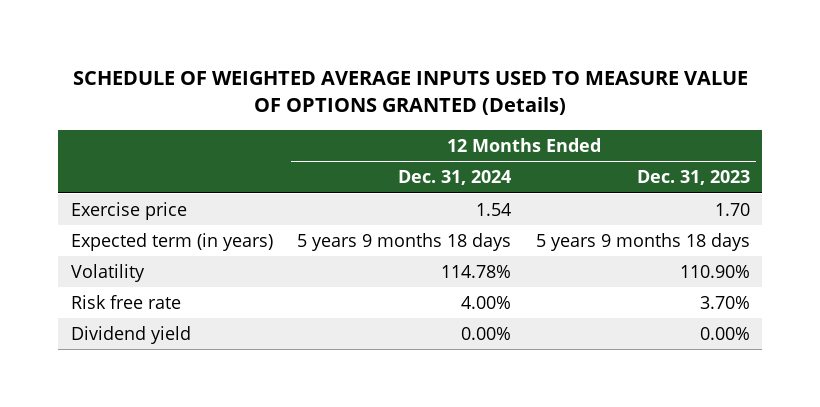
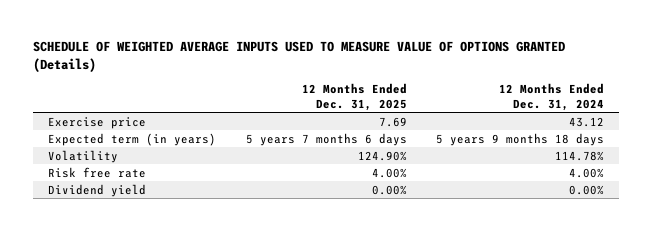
[636,170,750,186] Dec. 31, 2023 -> none
none -> [301,83,407,111] 12 Months Ended Dec. 31, 2025
[476,202,512,216] 1.54 -> [569,116,605,127] 43.12

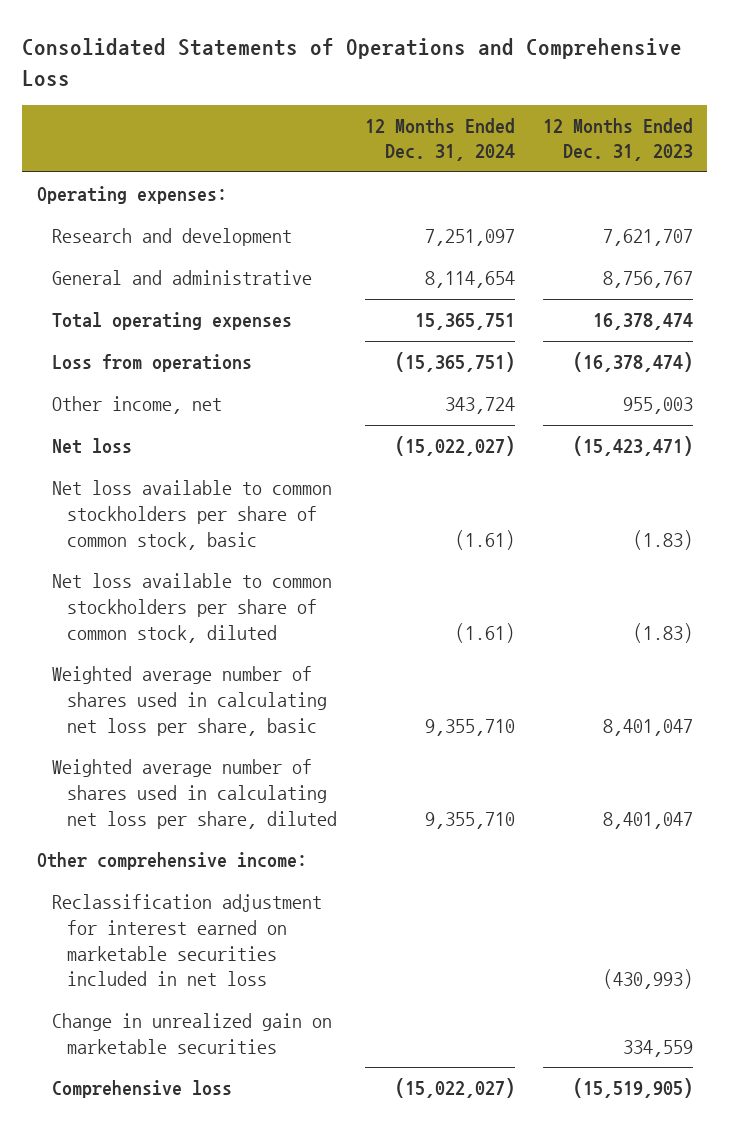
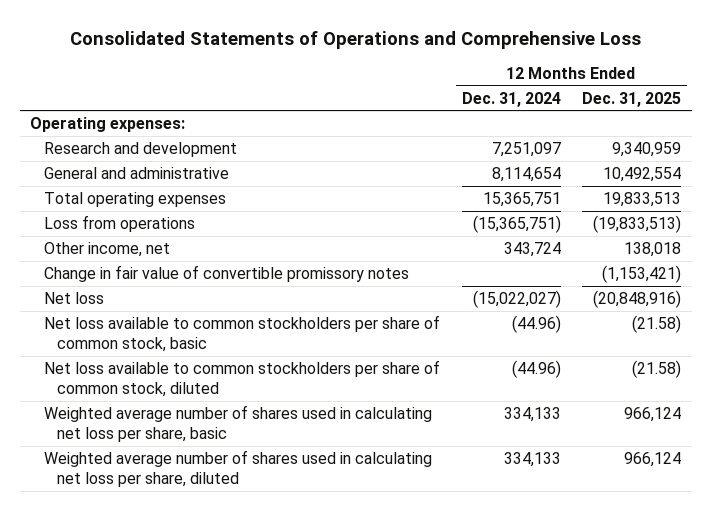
[543,117,694,162] 12 Months Ended Dec. 31, 2023 -> none
none -> [582,91,682,107] Dec. 31, 2025
none -> [43,265,409,283] Change in fair value of convertible promissory notes
[36,852,307,871] Other comprehensive income: -> none
[51,894,322,987] Reclassification adjustment for interest earned on marketable securities included in net loss -> none
[51,1013,332,1054] Change in unrealized gain on marketable securities -> none
[51,1080,232,1099] Comprehensive loss -> none
[455,529,516,550] (1.61) -> [511,315,561,334] (44.96)
[455,622,516,643] (1.61) -> [511,360,561,379] (44.96)
[425,718,516,736] 9,355,710 -> [503,407,561,423] 334,133
[425,811,516,829] 9,355,710 -> [503,452,561,468] 334,133

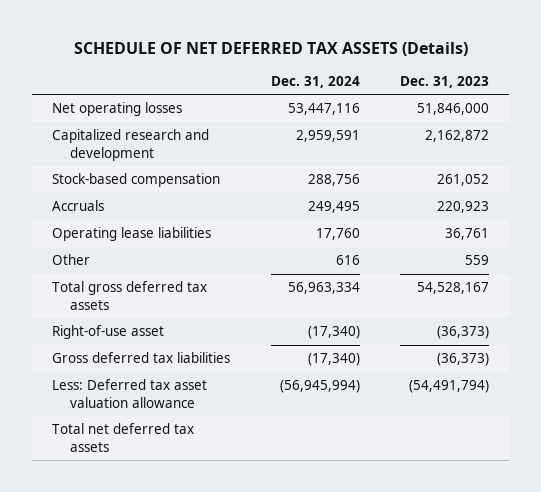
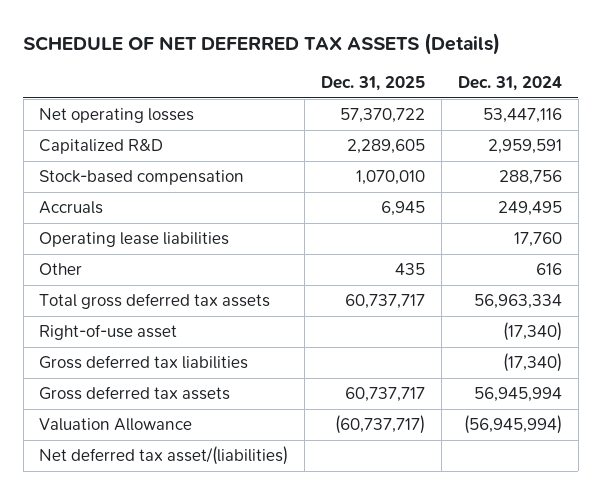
[399,75,489,88] Dec. 31, 2023 -> none
none -> [321,76,426,92] Dec. 31, 2025
[52,129,210,161] Capitalized research and development -> [39,138,164,155] Capitalized R&D
[52,379,208,408] Less: Deferred tax asset valuation allowance -> [39,386,231,401] Gross deferred tax assets
[279,380,360,394] (56,945,994) -> [473,387,562,403] 56,945,994
none -> [39,418,193,432] Valuation Allowance
[52,423,195,452] Total net deferred tax assets -> [39,446,289,466] Net deferred tax asset/(liabilities)

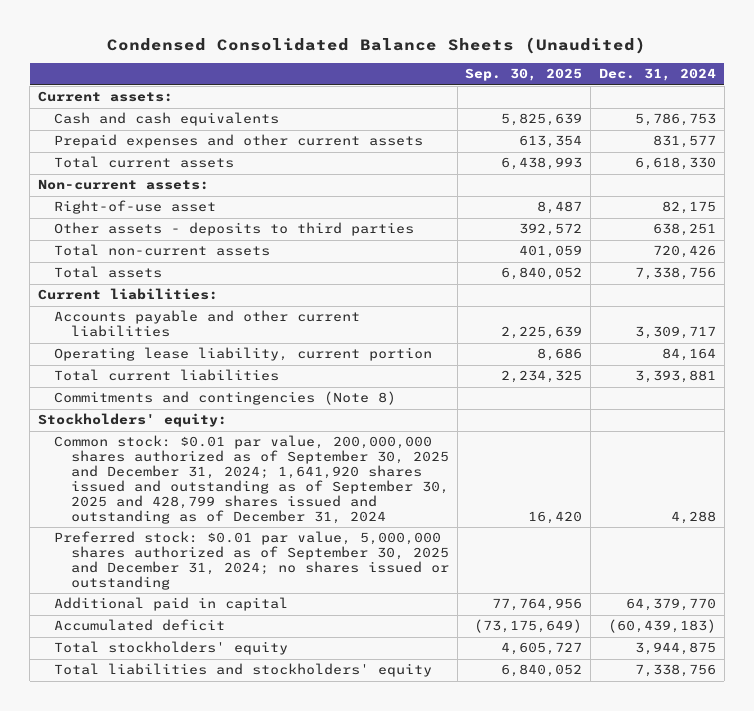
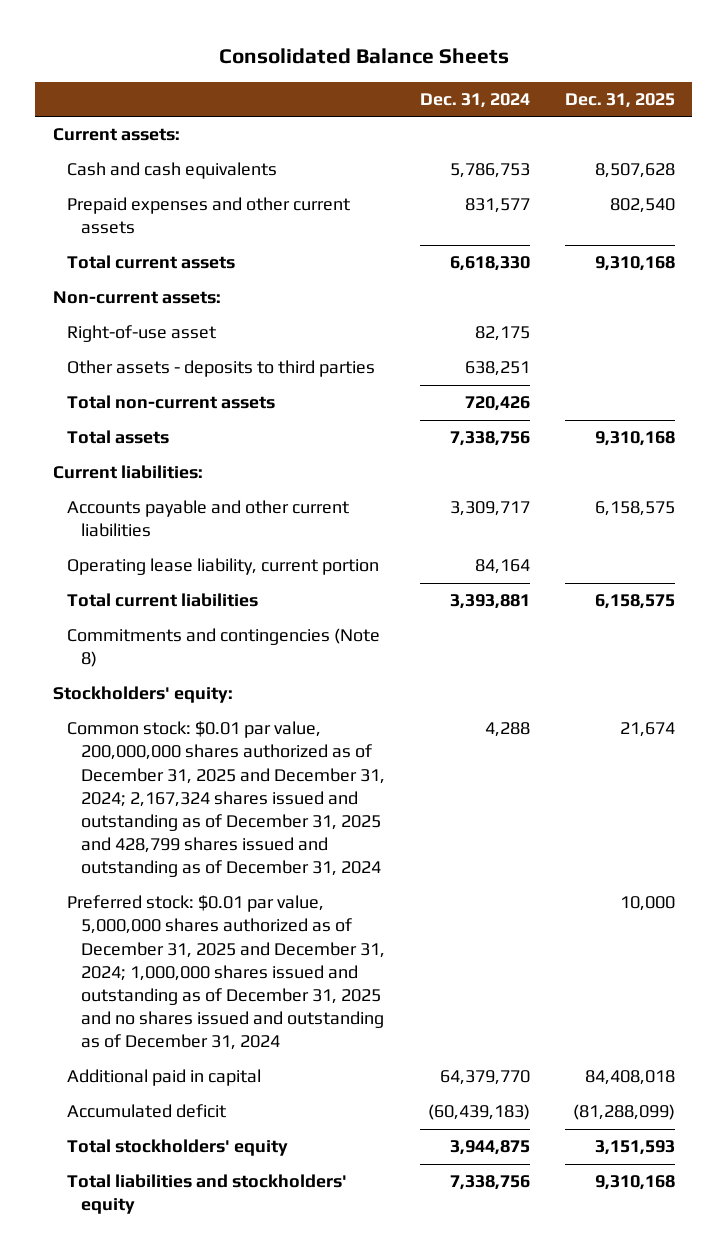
[107,36,647,54] Condensed Consolidated Balance Sheets (Unaudited) -> [218,48,509,65] Consolidated Balance Sheets
[465,68,583,82] Sep. 30, 2025 -> none
none -> [564,92,675,108] Dec. 31, 2025
[54,435,449,525] Common stock: $0.01 par value, 200,000,000 shares authorized as of September 30, 2025 and December 31, 2024; 1,641,920 shares issued and outstanding as of September 30, 2025 and 428,799 shares issued and outstanding as of December 31, 2024 -> [66,721,386,878] Common stock: $0.01 par value, 200,000,000 shares authorized as of December 31, 2025 and December 31, 2024; 2,167,324 shares issued and outstanding as of December 31, 2025 and 428,799 shares issued and outstanding as of December 31, 2024
[54,531,449,591] Preferred stock: $0.01 par value, 5,000,000 shares authorized as of September 30, 2025 and December 31, 2024; no shares issued or outstanding -> [66,895,386,1051] Preferred stock: $0.01 par value, 5,000,000 shares authorized as of December 31, 2025 and December 31, 2024; 1,000,000 shares issued and outstanding as of December 31, 2025 and no shares issued and outstanding as of December 31, 2024

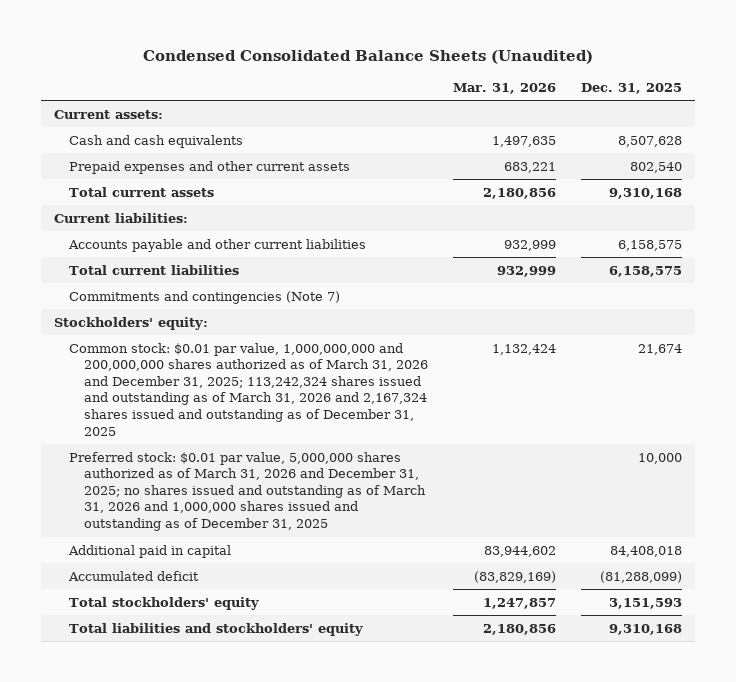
[218,48,509,65] Consolidated Balance Sheets -> [142,50,593,65] Condensed Consolidated Balance Sheets (Unaudited)
[419,92,530,108] Dec. 31, 2024 -> none
none -> [453,82,557,94] Mar. 31, 2026
[52,291,221,305] Non-current assets: -> none
[66,325,216,343] Right-of-use asset -> none
[66,360,375,378] Other assets - deposits to third parties -> none
[66,395,275,410] Total non-current assets -> none
[66,430,169,445] Total assets -> none
[66,558,379,576] Operating lease liability, current portion -> none
[66,628,380,668] Commitments and contingencies (Note 8) -> [69,290,341,304] Commitments and contingencies (Note 7)
[66,721,386,878] Common stock: $0.01 par value, 200,000,000 shares authorized as of December 31, 2025 and December 31, 2024; 2,167,324 shares issued and outstanding as of December 31, 2025 and 428,799 shares issued and outstanding as of December 31, 2024 -> [69,342,429,436] Common stock: $0.01 par value, 1,000,000,000 and 200,000,000 shares authorized as of March 31, 2026 and December 31, 2025; 113,242,324 shares issued and outstanding as of March 31, 2026 and 2,167,324 shares issued and outstanding as of December 31, 2025
[66,895,386,1051] Preferred stock: $0.01 par value, 5,000,000 shares authorized as of December 31, 2025 and December 31, 2024; 1,000,000 shares issued and outstanding as of December 31, 2025 and no shares issued and outstanding as of December 31, 2024 -> [69,451,427,532] Preferred stock: $0.01 par value, 5,000,000 shares authorized as of March 31, 2026 and December 31, 2025; no shares issued and outstanding as of March 31, 2026 and 1,000,000 shares issued and outstanding as of December 31, 2025

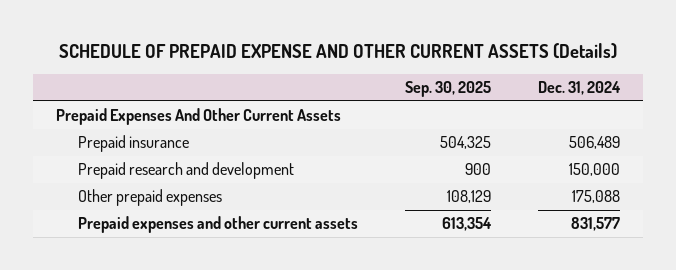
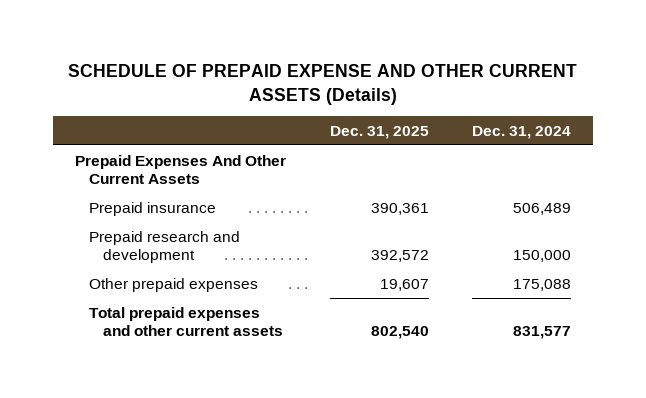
[404,81,491,98] Sep. 30, 2025 -> none
none -> [329,125,429,139] Dec. 31, 2025
[77,216,358,234] Prepaid expenses and other current assets -> [89,306,284,336] Total prepaid expenses and other current assets

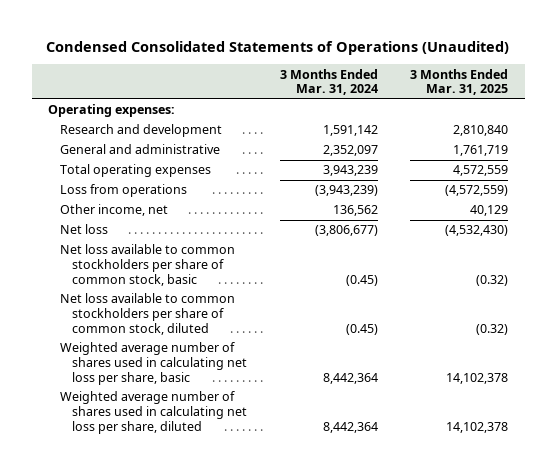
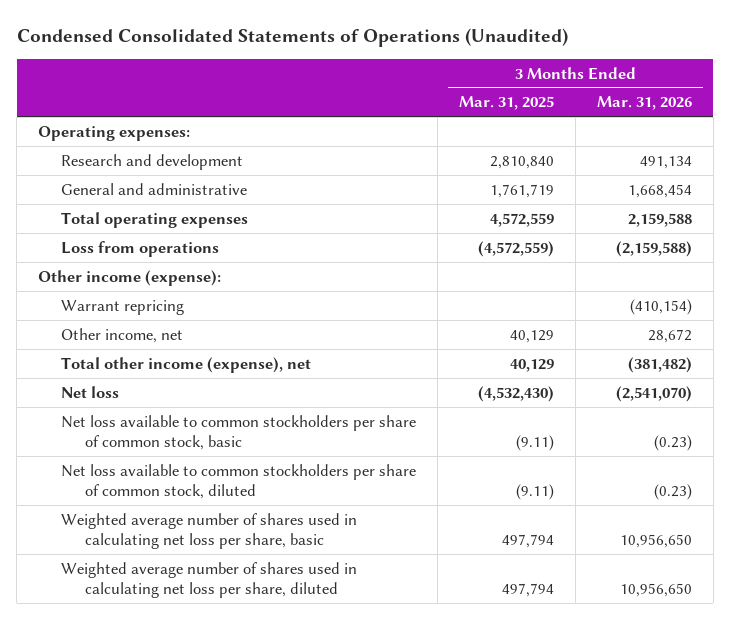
[279,68,378,96] 3 Months Ended Mar. 31, 2024 -> none
none -> [597,96,693,111] Mar. 31, 2026
none -> [38,269,222,286] Other income (expense):
none -> [61,299,185,315] Warrant repricing
none -> [61,356,312,373] Total other income (expense), net
[476,274,509,286] (0.32) -> [516,434,555,451] (9.11)
[476,323,509,335] (0.32) -> [516,483,555,500] (9.11)
[446,372,509,384] 14,102,378 -> [502,533,555,548] 497,794
[446,421,509,433] 14,102,378 -> [502,582,555,597] 497,794

